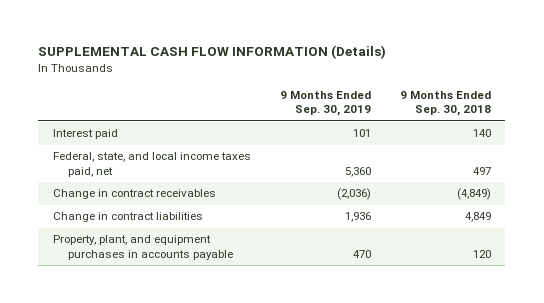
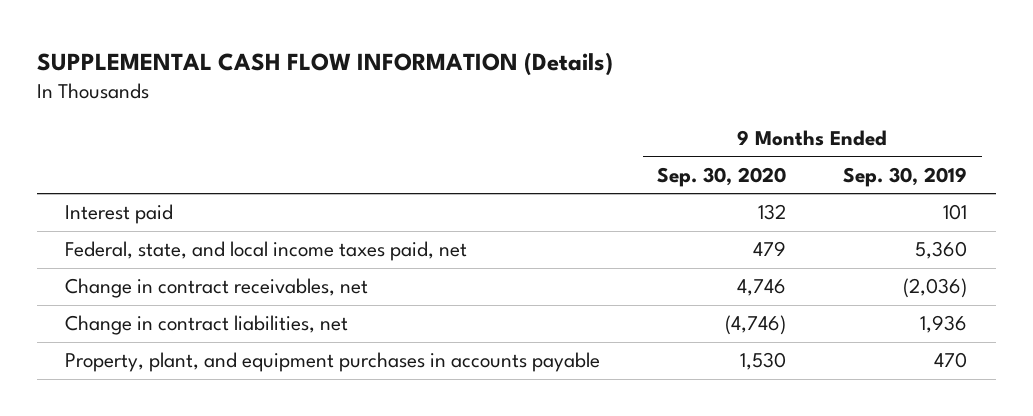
[399,90,491,117] 9 Months Ended Sep. 30, 2018 -> none
none -> [657,166,787,187] Sep. 30, 2020
[52,189,216,200] Change in contract receivables -> [65,278,369,299] Change in contract receivables, net
[52,212,203,223] Change in contract liabilities -> [65,315,349,336] Change in contract liabilities, net

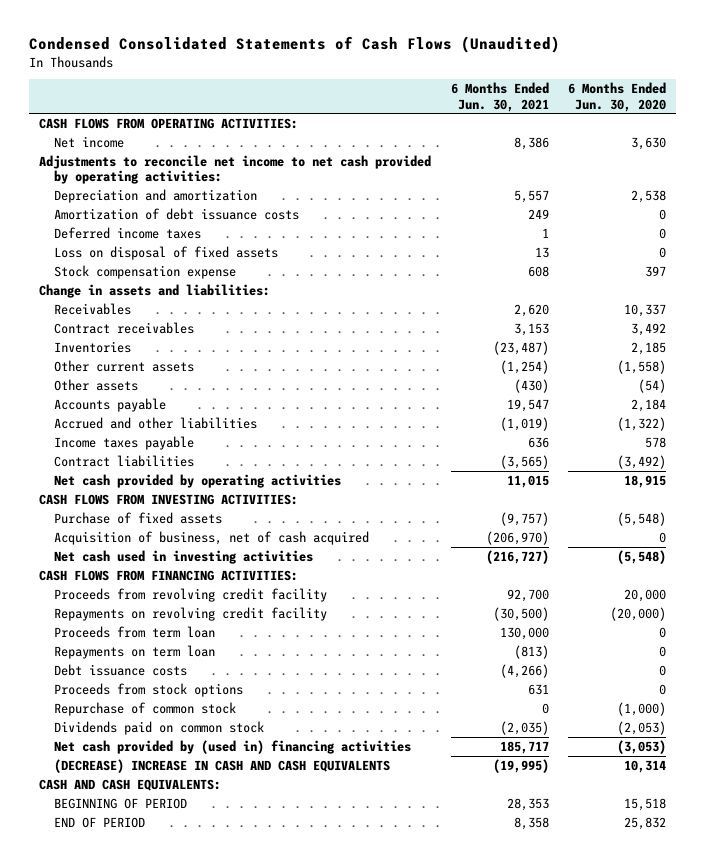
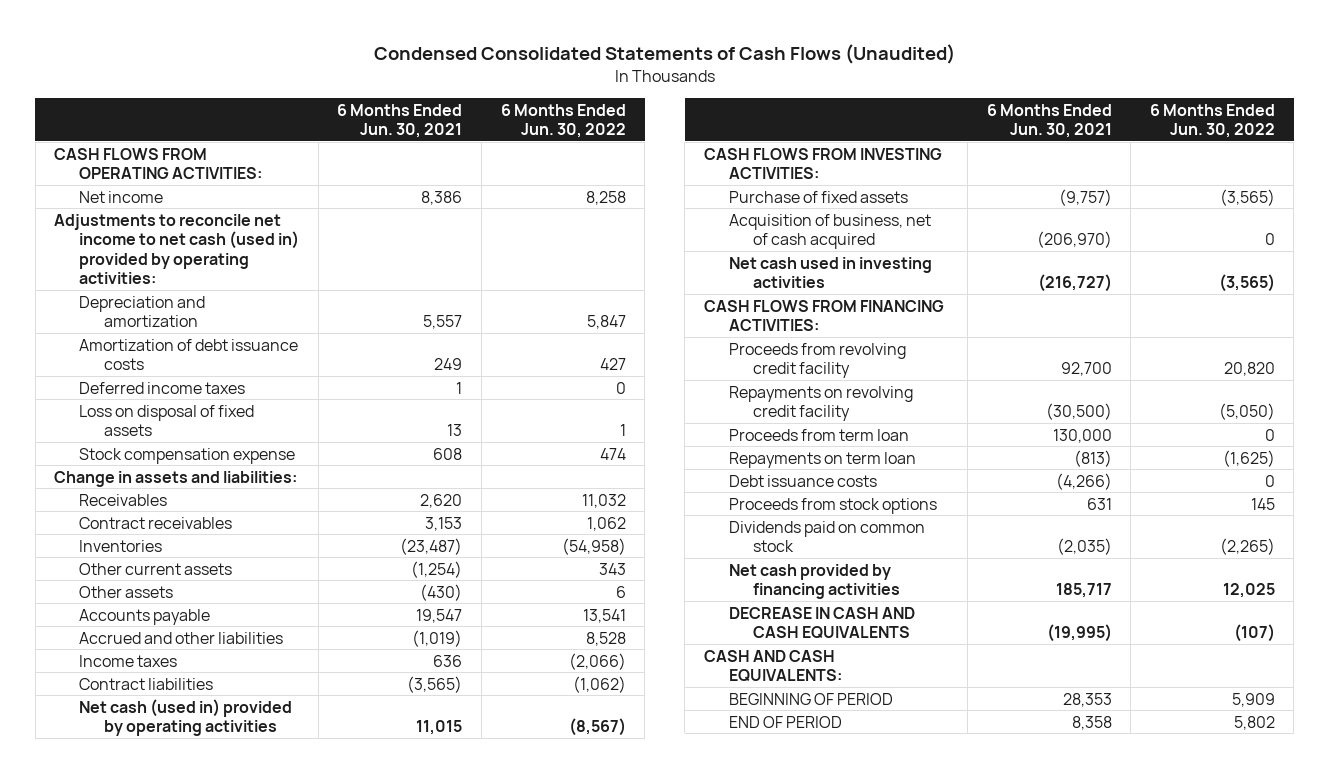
[568,82,667,112] 6 Months Ended Jun. 30, 2020 -> none
none -> [500,103,626,139] 6 Months Ended Jun. 30, 2022
[38,154,431,185] Adjustments to reconcile net income to net cash provided by operating activities: -> [54,213,300,285] Adjustments to reconcile net income to net cash (used in) provided by operating activities:
[53,435,194,450] Income taxes payable -> [79,654,178,667] Income taxes
[53,473,341,488] Net cash provided by operating activities -> [79,698,293,737] Net cash (used in) provided by operating activities
[53,701,236,716] Repurchase of common stock -> none
[53,739,411,754] Net cash provided by (used in) financing activities -> [728,563,901,600] Net cash provided by financing activities
[53,758,390,773] (DECREASE) INCREASE IN CASH AND CASH EQUIVALENTS -> [728,606,915,640] DECREASE IN CASH AND CASH EQUIVALENTS

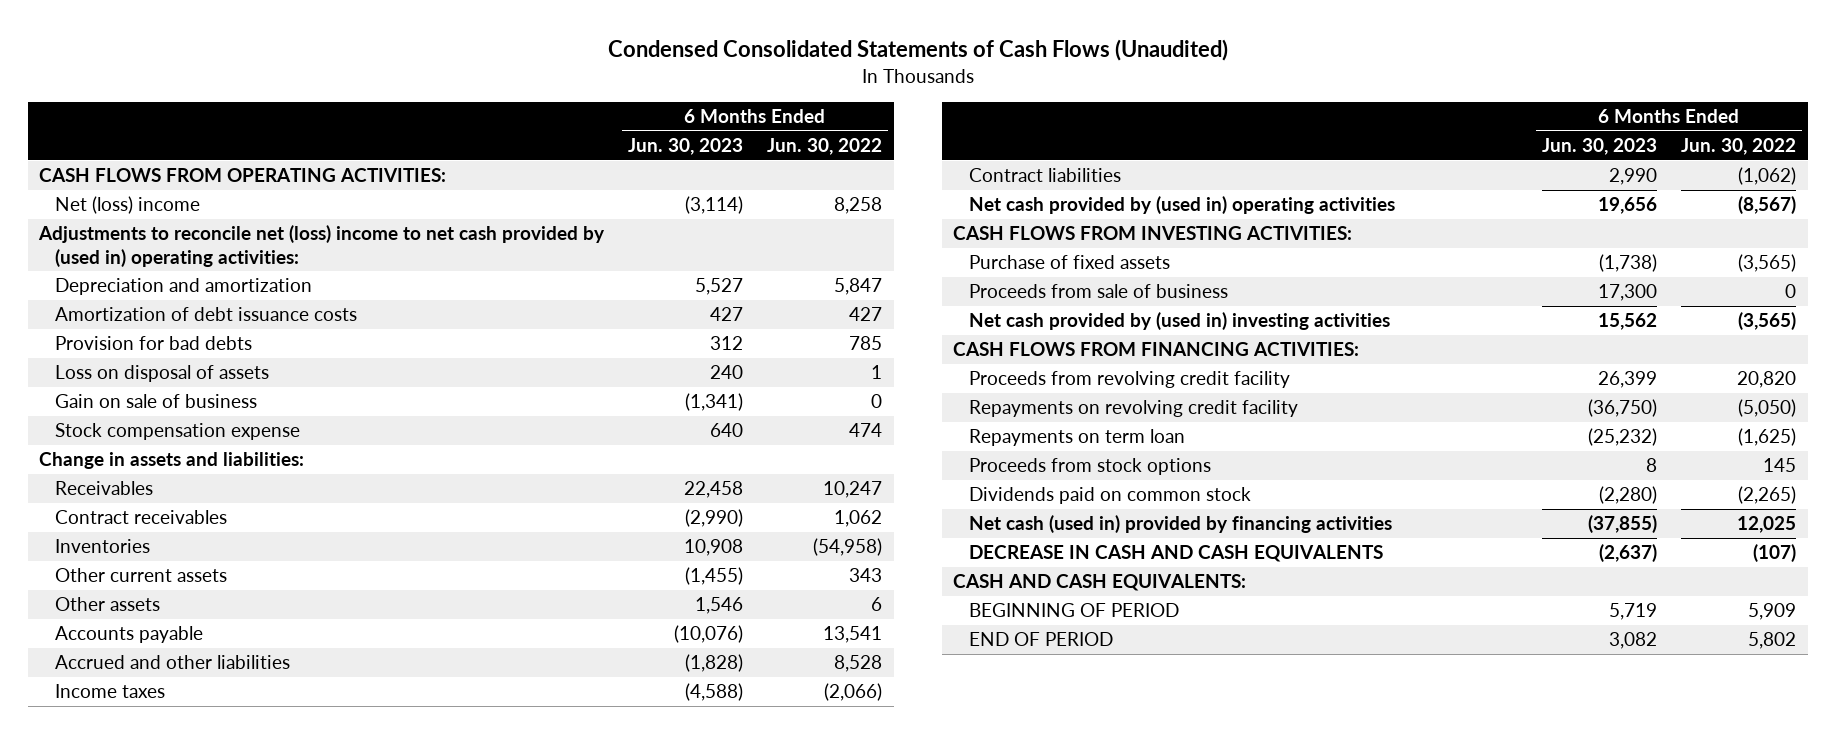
[337,103,463,139] 6 Months Ended Jun. 30, 2021 -> none
none -> [628,138,744,156] Jun. 30, 2023
[79,190,164,203] Net income -> [55,196,201,215] Net (loss) income
[54,213,300,285] Adjustments to reconcile net income to net cash (used in) provided by operating activities: -> [38,225,606,267] Adjustments to reconcile net (loss) income to net cash provided by (used in) operating activities:
[79,381,246,394] Deferred income taxes -> none
none -> [55,336,253,351] Provision for bad debts
[79,404,255,437] Loss on disposal of fixed assets -> [55,365,270,383] Loss on disposal of assets
none -> [55,394,258,409] Gain on sale of business
[581,493,626,508] 11,032 -> [822,481,882,499] 10,247
[79,698,293,737] Net cash (used in) provided by operating activities -> [969,196,1396,215] Net cash provided by (used in) operating activities
[728,213,931,250] Acquisition of business, net of cash acquired -> none
none -> [969,284,1229,299] Proceeds from sale of business
[728,256,932,289] Net cash used in investing activities -> [969,312,1391,331] Net cash provided by (used in) investing activities
[728,428,909,441] Proceeds from term loan -> none
[728,474,877,487] Debt issuance costs -> none
[728,563,901,600] Net cash provided by financing activities -> [969,515,1393,534] Net cash (used in) provided by financing activities

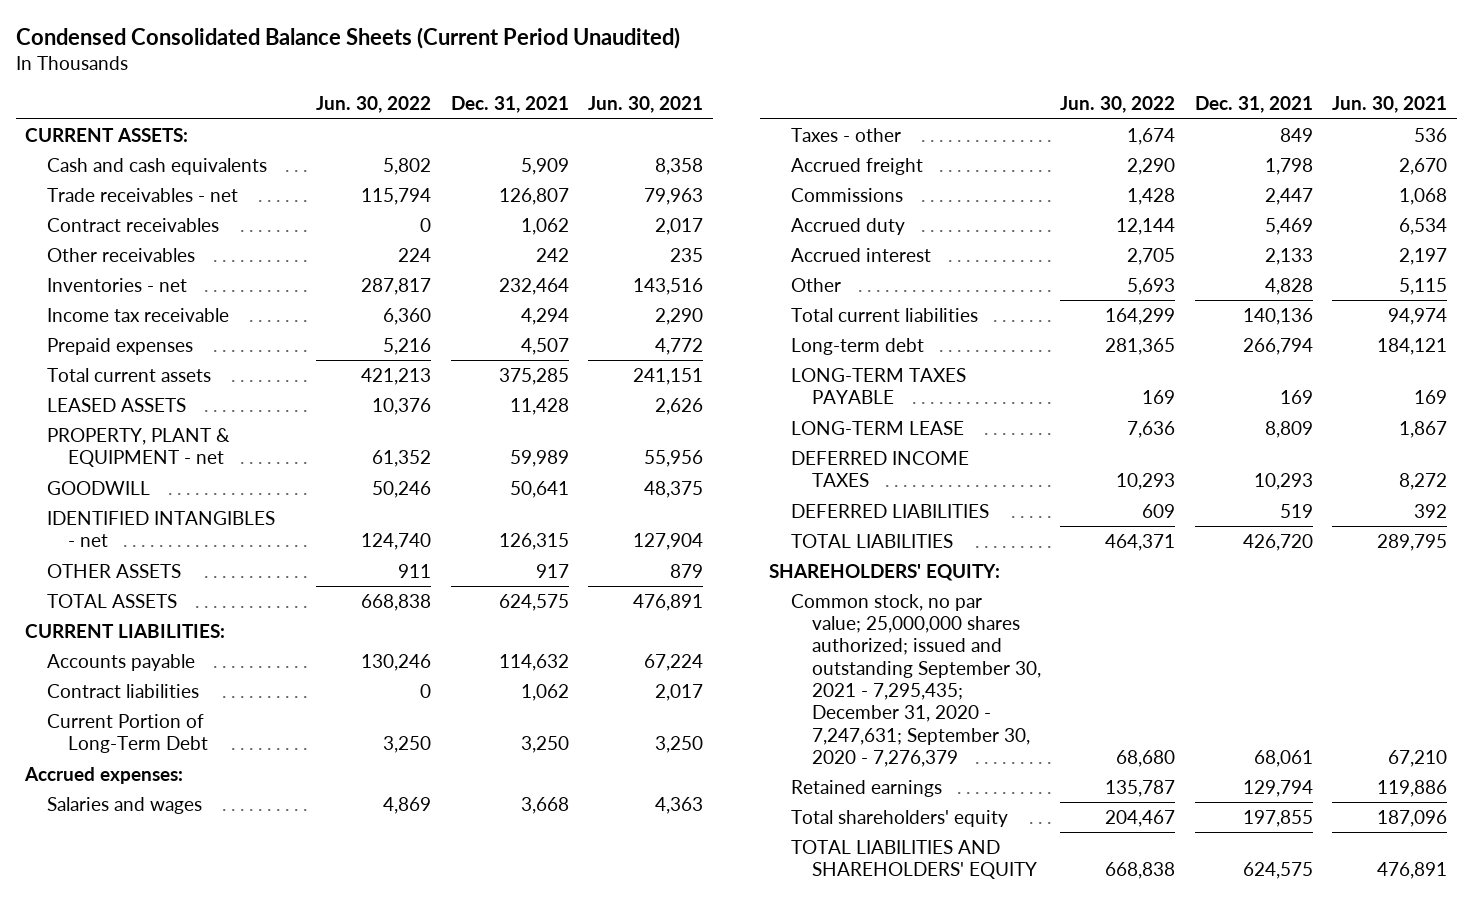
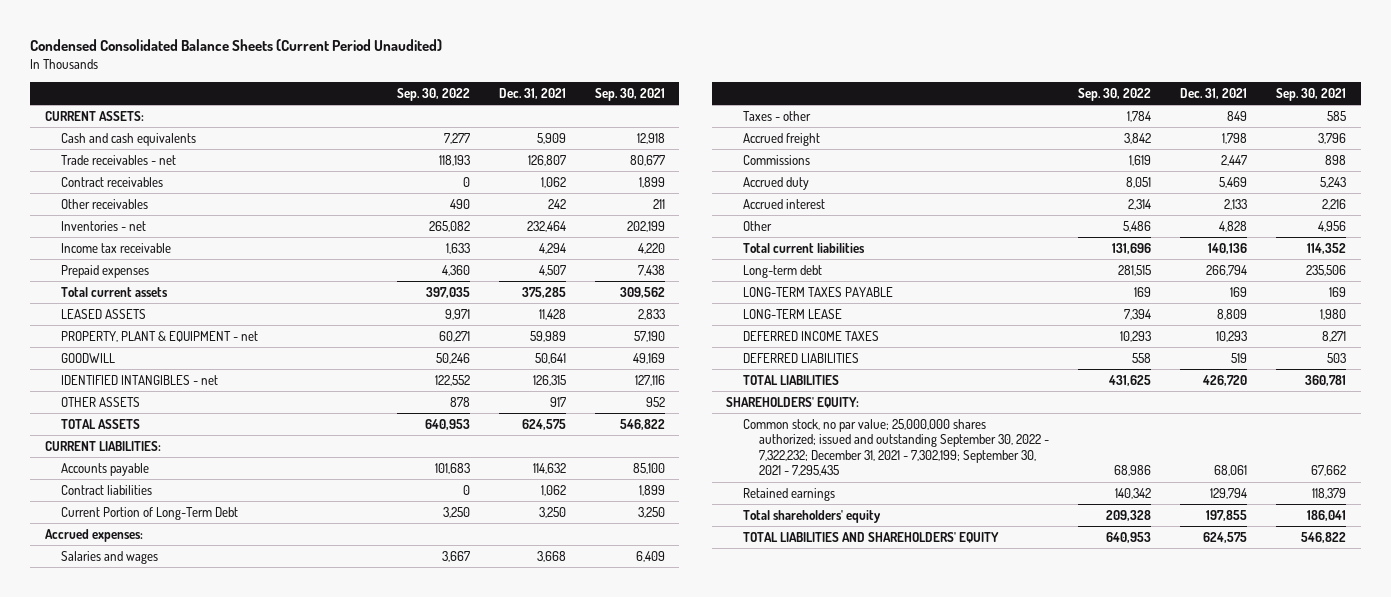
[316,96,432,114] Jun. 30, 2022 -> none
[588,96,704,114] Jun. 30, 2021 -> none
none -> [396,87,470,101] Sep. 30, 2022
none -> [594,87,665,101] Sep. 30, 2021
[790,593,1041,768] Common stock, no par value; 25,000,000 shares authorized; issued and outstanding September 30, 2021 - 7,295,435; December 31, 2020 - 7,247,631; September 30, 2020 - 7,276,379 -> [742,419,1050,477] Common stock, no par value; 25,000,000 shares authorized; issued and outstanding September 30, 2022 - 7,322,232; December 31, 2021 - 7,302,199; September 30, 2021 - 7,295,435

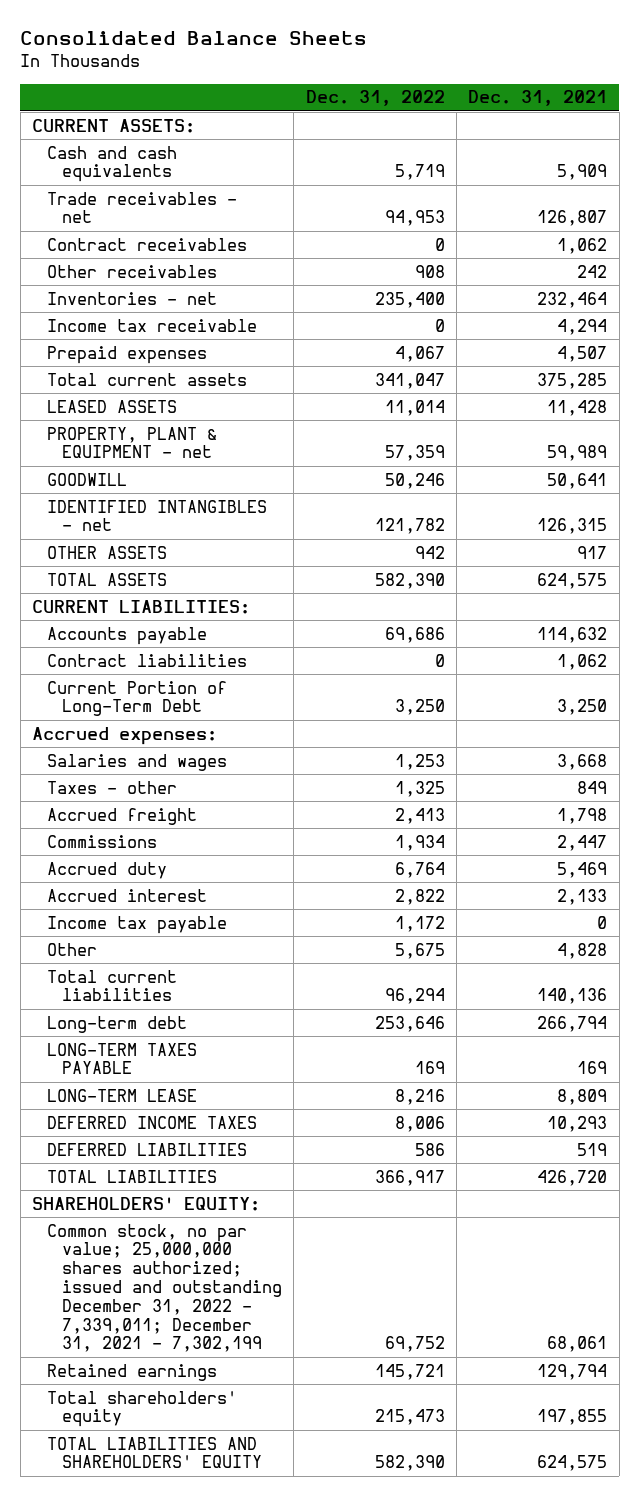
[30,38,443,51] Condensed Consolidated Balance Sheets (Current Period Unaudited) -> [20,31,368,46] Consolidated Balance Sheets
[396,87,470,101] Sep. 30, 2022 -> none
[594,87,665,101] Sep. 30, 2021 -> none
none -> [305,90,445,107] Dec. 31, 2022
none -> [47,915,228,934] Income tax payable
[742,419,1050,477] Common stock, no par value; 25,000,000 shares authorized; issued and outstanding September 30, 2022 - 7,322,232; December 31, 2021 - 7,302,199; September 30, 2021 - 7,295,435 -> [47,1223,283,1353] Common stock, no par value; 25,000,000 shares authorized; issued and outstanding December 31, 2022 - 7,339,011; December 31, 2021 - 7,302,199

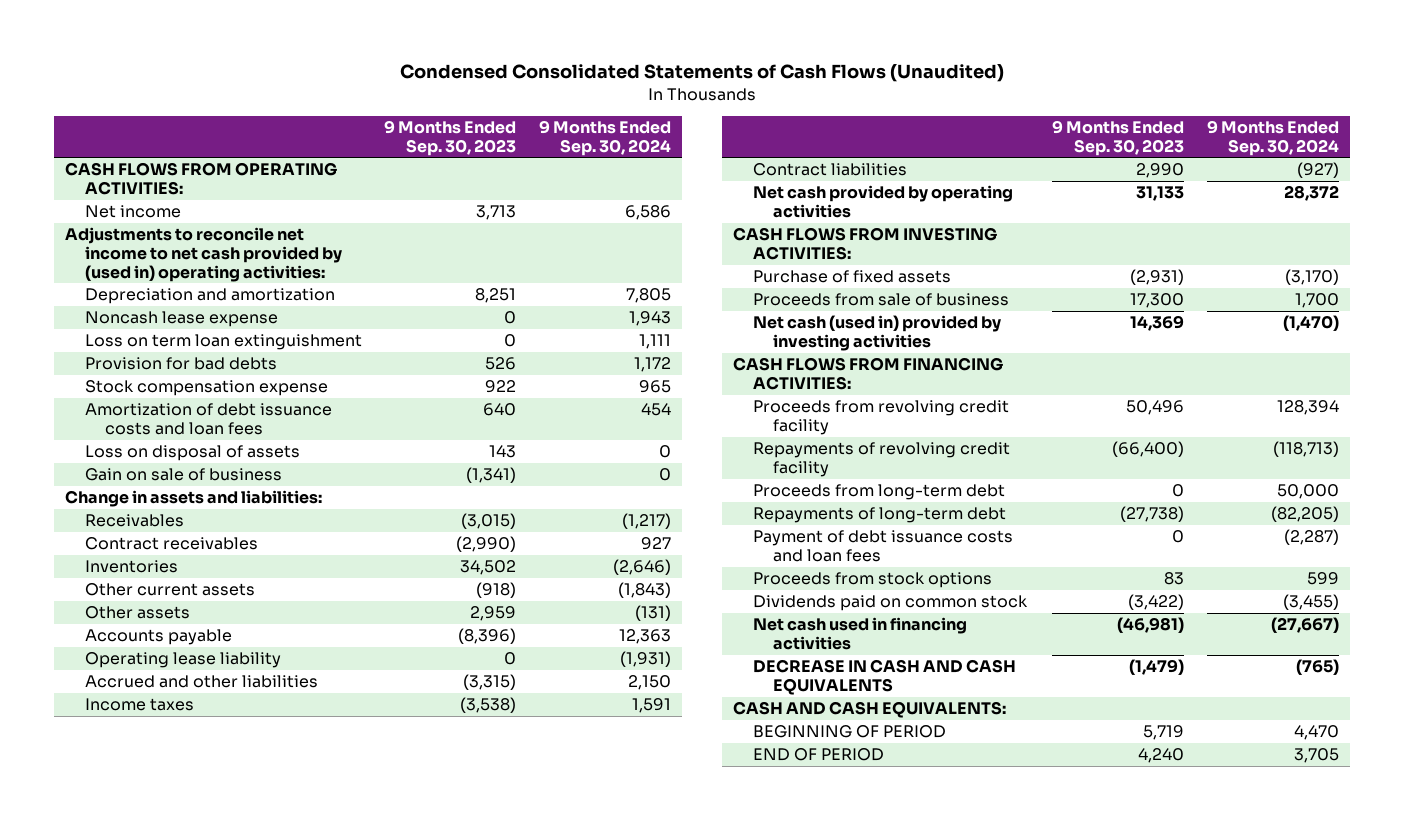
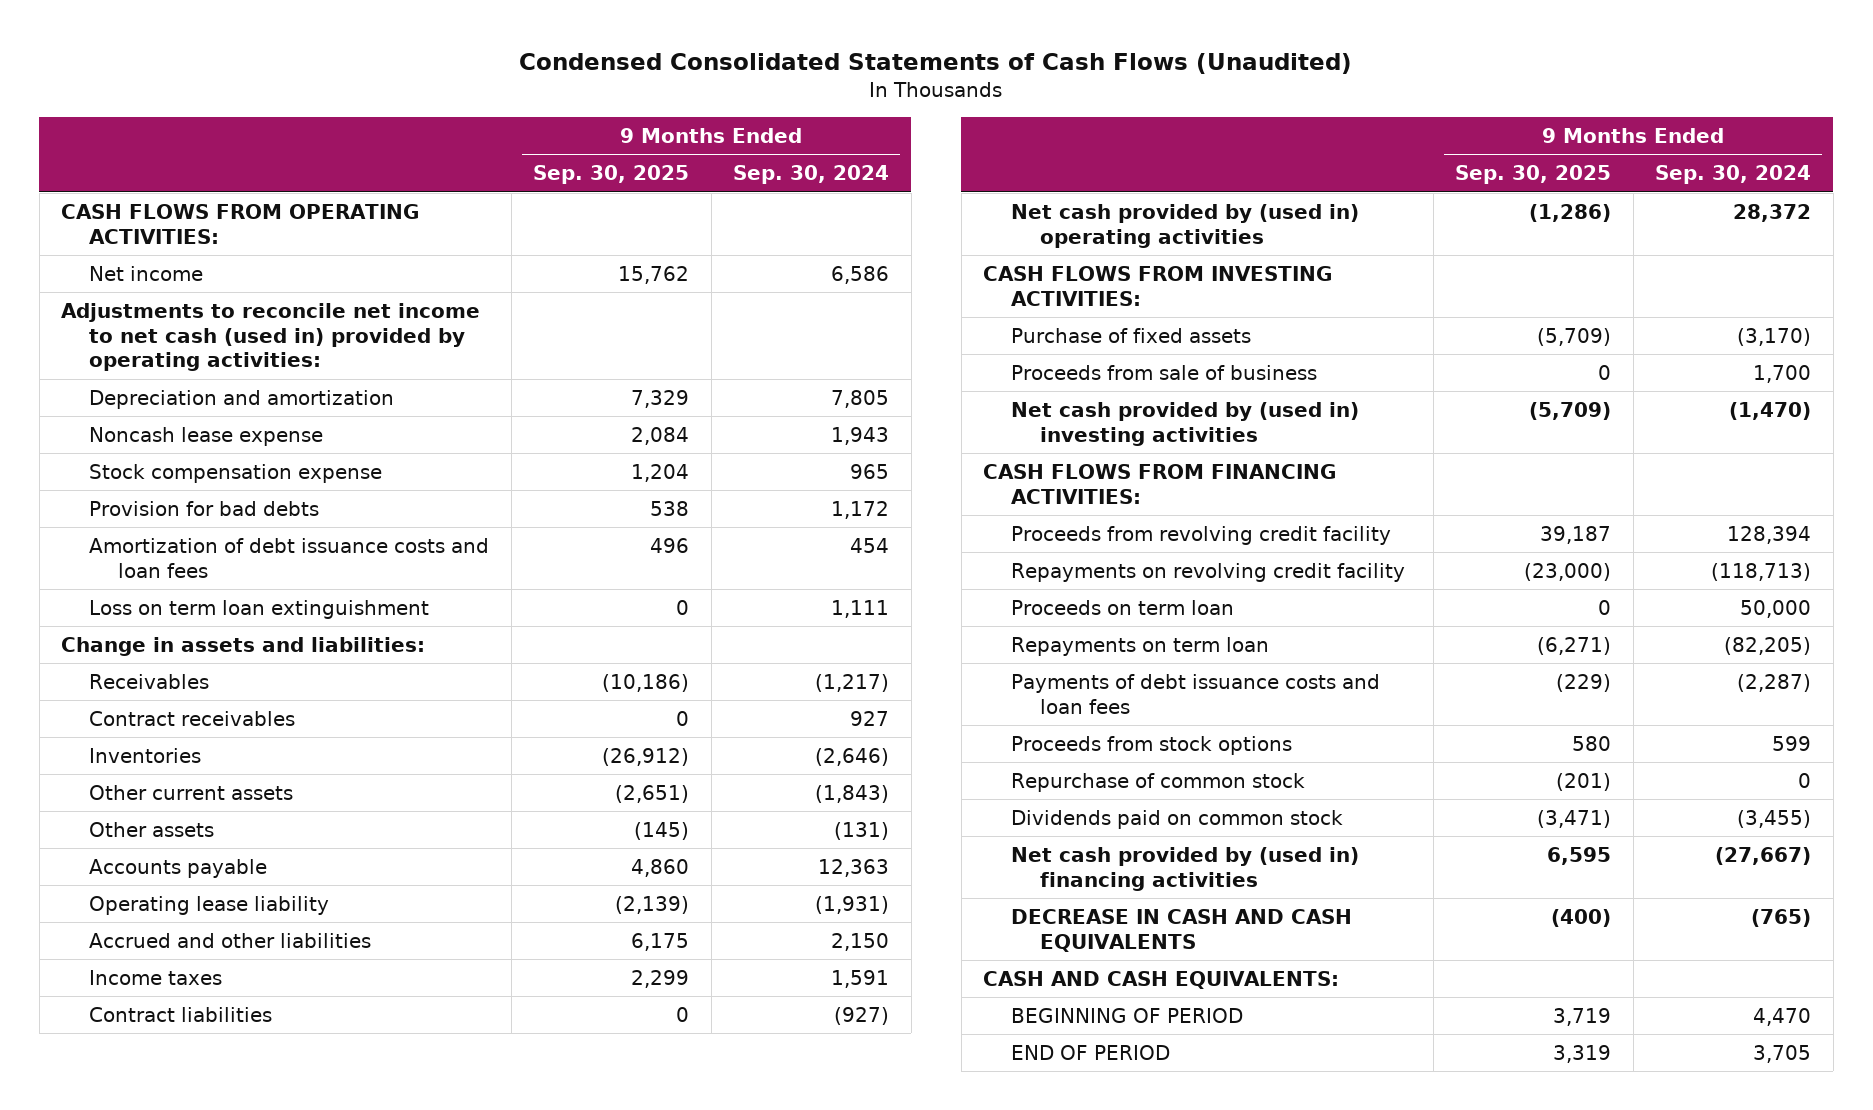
[384,119,517,156] 9 Months Ended Sep. 30, 2023 -> none
none -> [533,165,690,185] Sep. 30, 2025
[64,227,342,282] Adjustments to reconcile net income to net cash provided by (used in) operating activities: -> [61,302,481,372] Adjustments to reconcile net income to net cash (used in) provided by operating activities:
[84,357,277,371] Provision for bad debts -> [89,500,320,516] Provision for bad debts
[84,445,300,462] Loss on disposal of assets -> none
[84,468,282,482] Gain on sale of business -> none
[84,334,362,351] Loss on term loan extinguishment -> [89,599,430,619] Loss on term loan extinguishment
[752,185,1013,219] Net cash provided by operating activities -> [1011,203,1360,248] Net cash provided by (used in) operating activities
[752,315,1001,352] Net cash (used in) provided by investing activities -> [1011,401,1360,446] Net cash provided by (used in) investing activities
[752,442,1010,478] Repayments of revolving credit facility -> [1011,562,1406,582] Repayments on revolving credit facility
[752,484,1005,501] Proceeds from long-term debt -> [1011,599,1235,615] Proceeds on term loan
[752,507,1006,524] Repayments of long-term debt -> [1011,636,1270,656] Repayments on term loan
[752,530,1013,563] Payment of debt issuance costs and loan fees -> [1011,673,1381,714] Payments of debt issuance costs and loan fees
none -> [1011,772,1306,792] Repurchase of common stock
[752,617,967,651] Net cash used in financing activities -> [1011,846,1360,891] Net cash provided by (used in) financing activities

